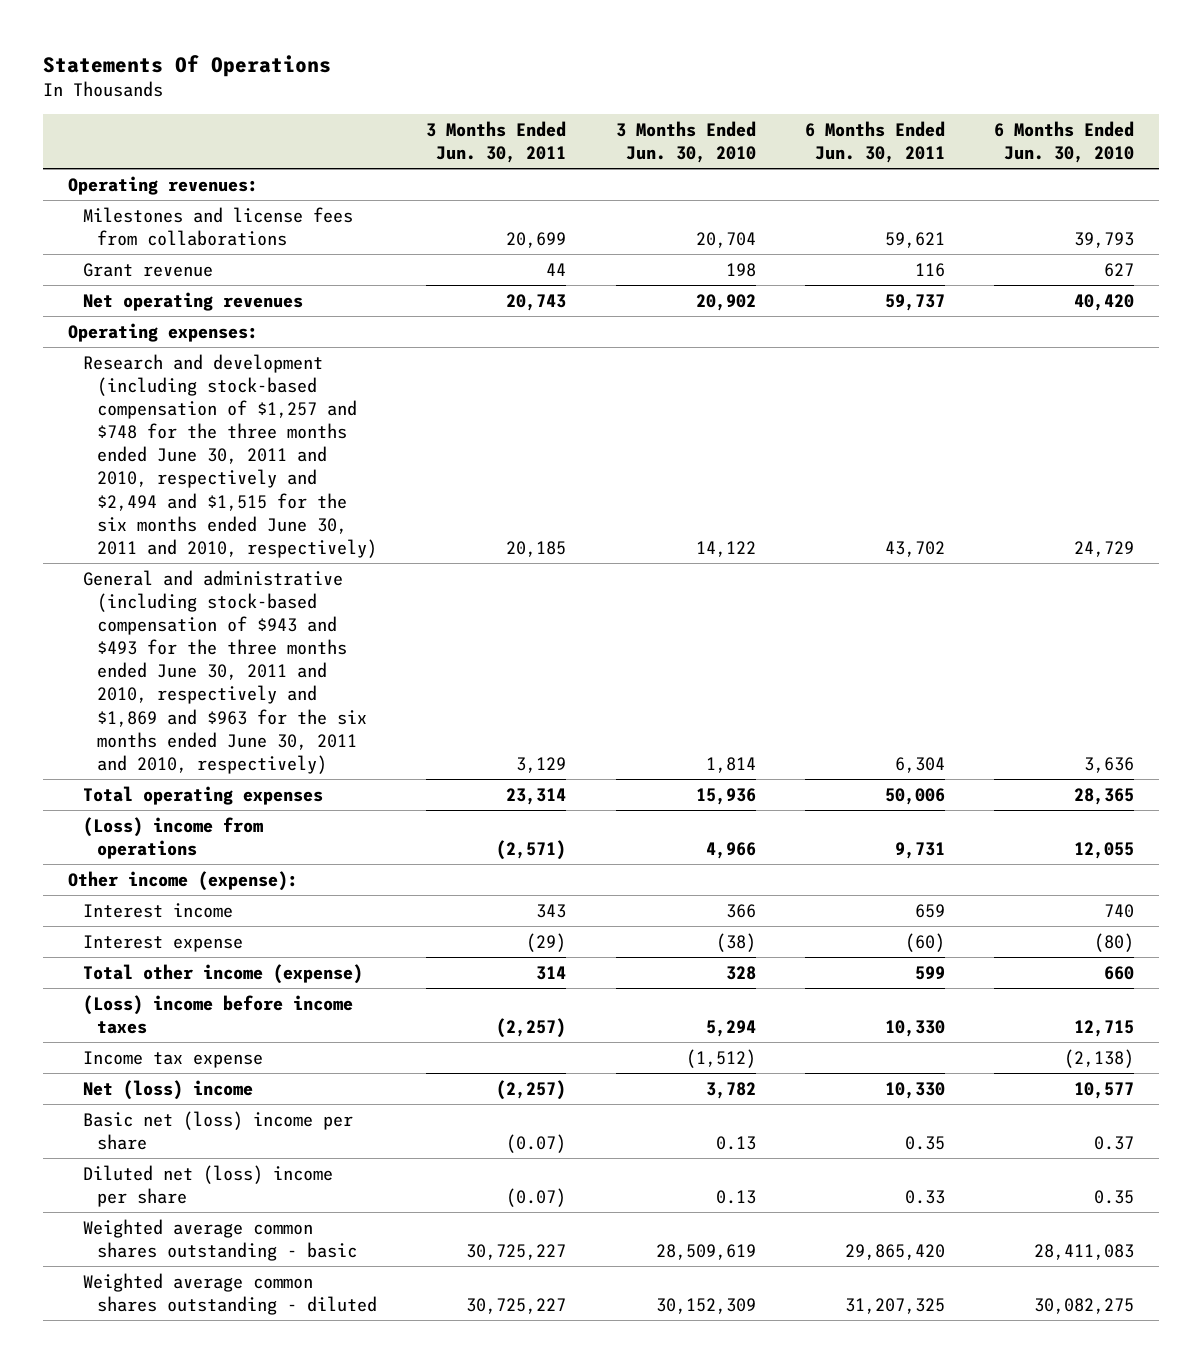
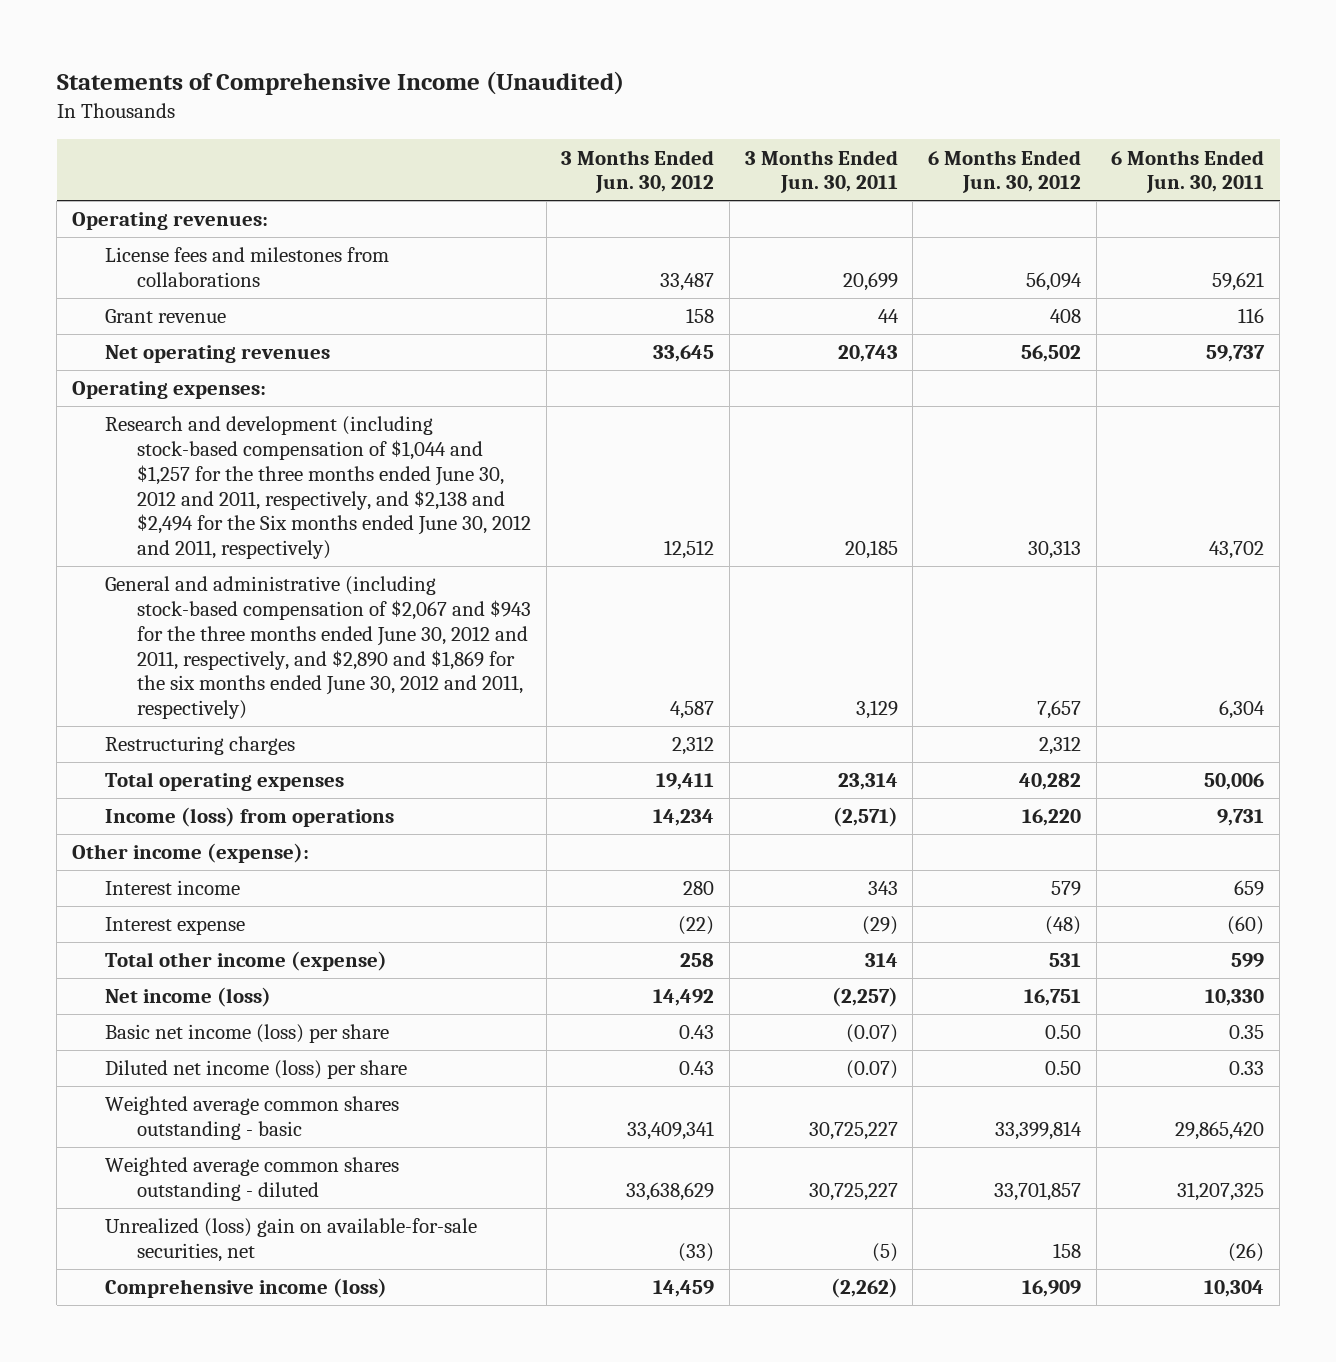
[43,54,332,77] Statements Of Operations -> [56,70,624,95] Statements of Comprehensive Income (Unaudited)
[615,120,756,164] 3 Months Ended Jun. 30, 2010 -> none
[994,120,1135,164] 6 Months Ended Jun. 30, 2010 -> none
none -> [561,149,715,194] 3 Months Ended Jun. 30, 2012
none -> [928,149,1082,194] 6 Months Ended Jun. 30, 2012
[82,206,353,247] Milestones and license fees from collaborations -> [104,247,389,288] License fees and milestones from collaborations
[82,353,378,558] Research and development (including stock-based compensation of $1,257 and $748 for the three months ended June 30, 2011 and 2010, respectively and $2,494 and $1,515 for the six months ended June 30, 2011 and 2010, respectively) -> [104,416,532,560] Research and development (including stock-based compensation of $1,044 and $1,257 for the three months ended June 30, 2012 and 2011, respectively, and $2,138 and $2,494 for the Six months ended June 30, 2012 and 2011, respectively)
[82,569,368,774] General and administrative (including stock-based compensation of $943 and $493 for the three months ended June 30, 2011 and 2010, respectively and $1,869 and $963 for the six months ended June 30, 2011 and 2010, respectively) -> [104,576,532,720] General and administrative (including stock-based compensation of $2,067 and $943 for the three months ended June 30, 2012 and 2011, respectively, and $2,890 and $1,869 for the six months ended June 30, 2012 and 2011, respectively)
none -> [104,736,295,756] Restructuring charges
[82,816,263,860] (Loss) income from operations -> [104,807,394,828] Income (loss) from operations
[82,994,353,1035] (Loss) income before income taxes -> none
[82,1050,263,1068] Income tax expense -> none
[82,1079,253,1100] Net (loss) income -> [104,987,271,1008] Net income (loss)
[82,1110,353,1151] Basic net (loss) income per share -> [104,1024,389,1044] Basic net income (loss) per share
[82,1164,333,1208] Diluted net (loss) income per share -> [104,1060,407,1080] Diluted net income (loss) per share
none -> [104,1218,477,1263] Unrealized (loss) gain on available-for-sale securities, net
none -> [104,1278,387,1299] Comprehensive income (loss)

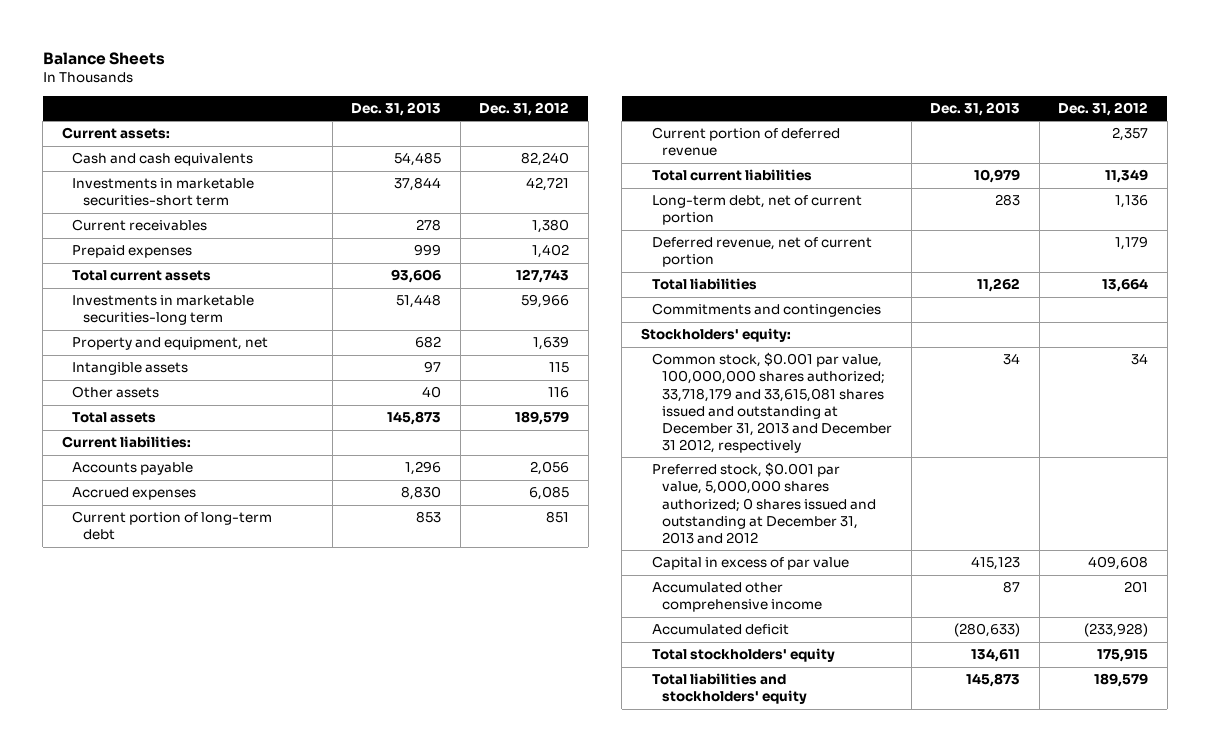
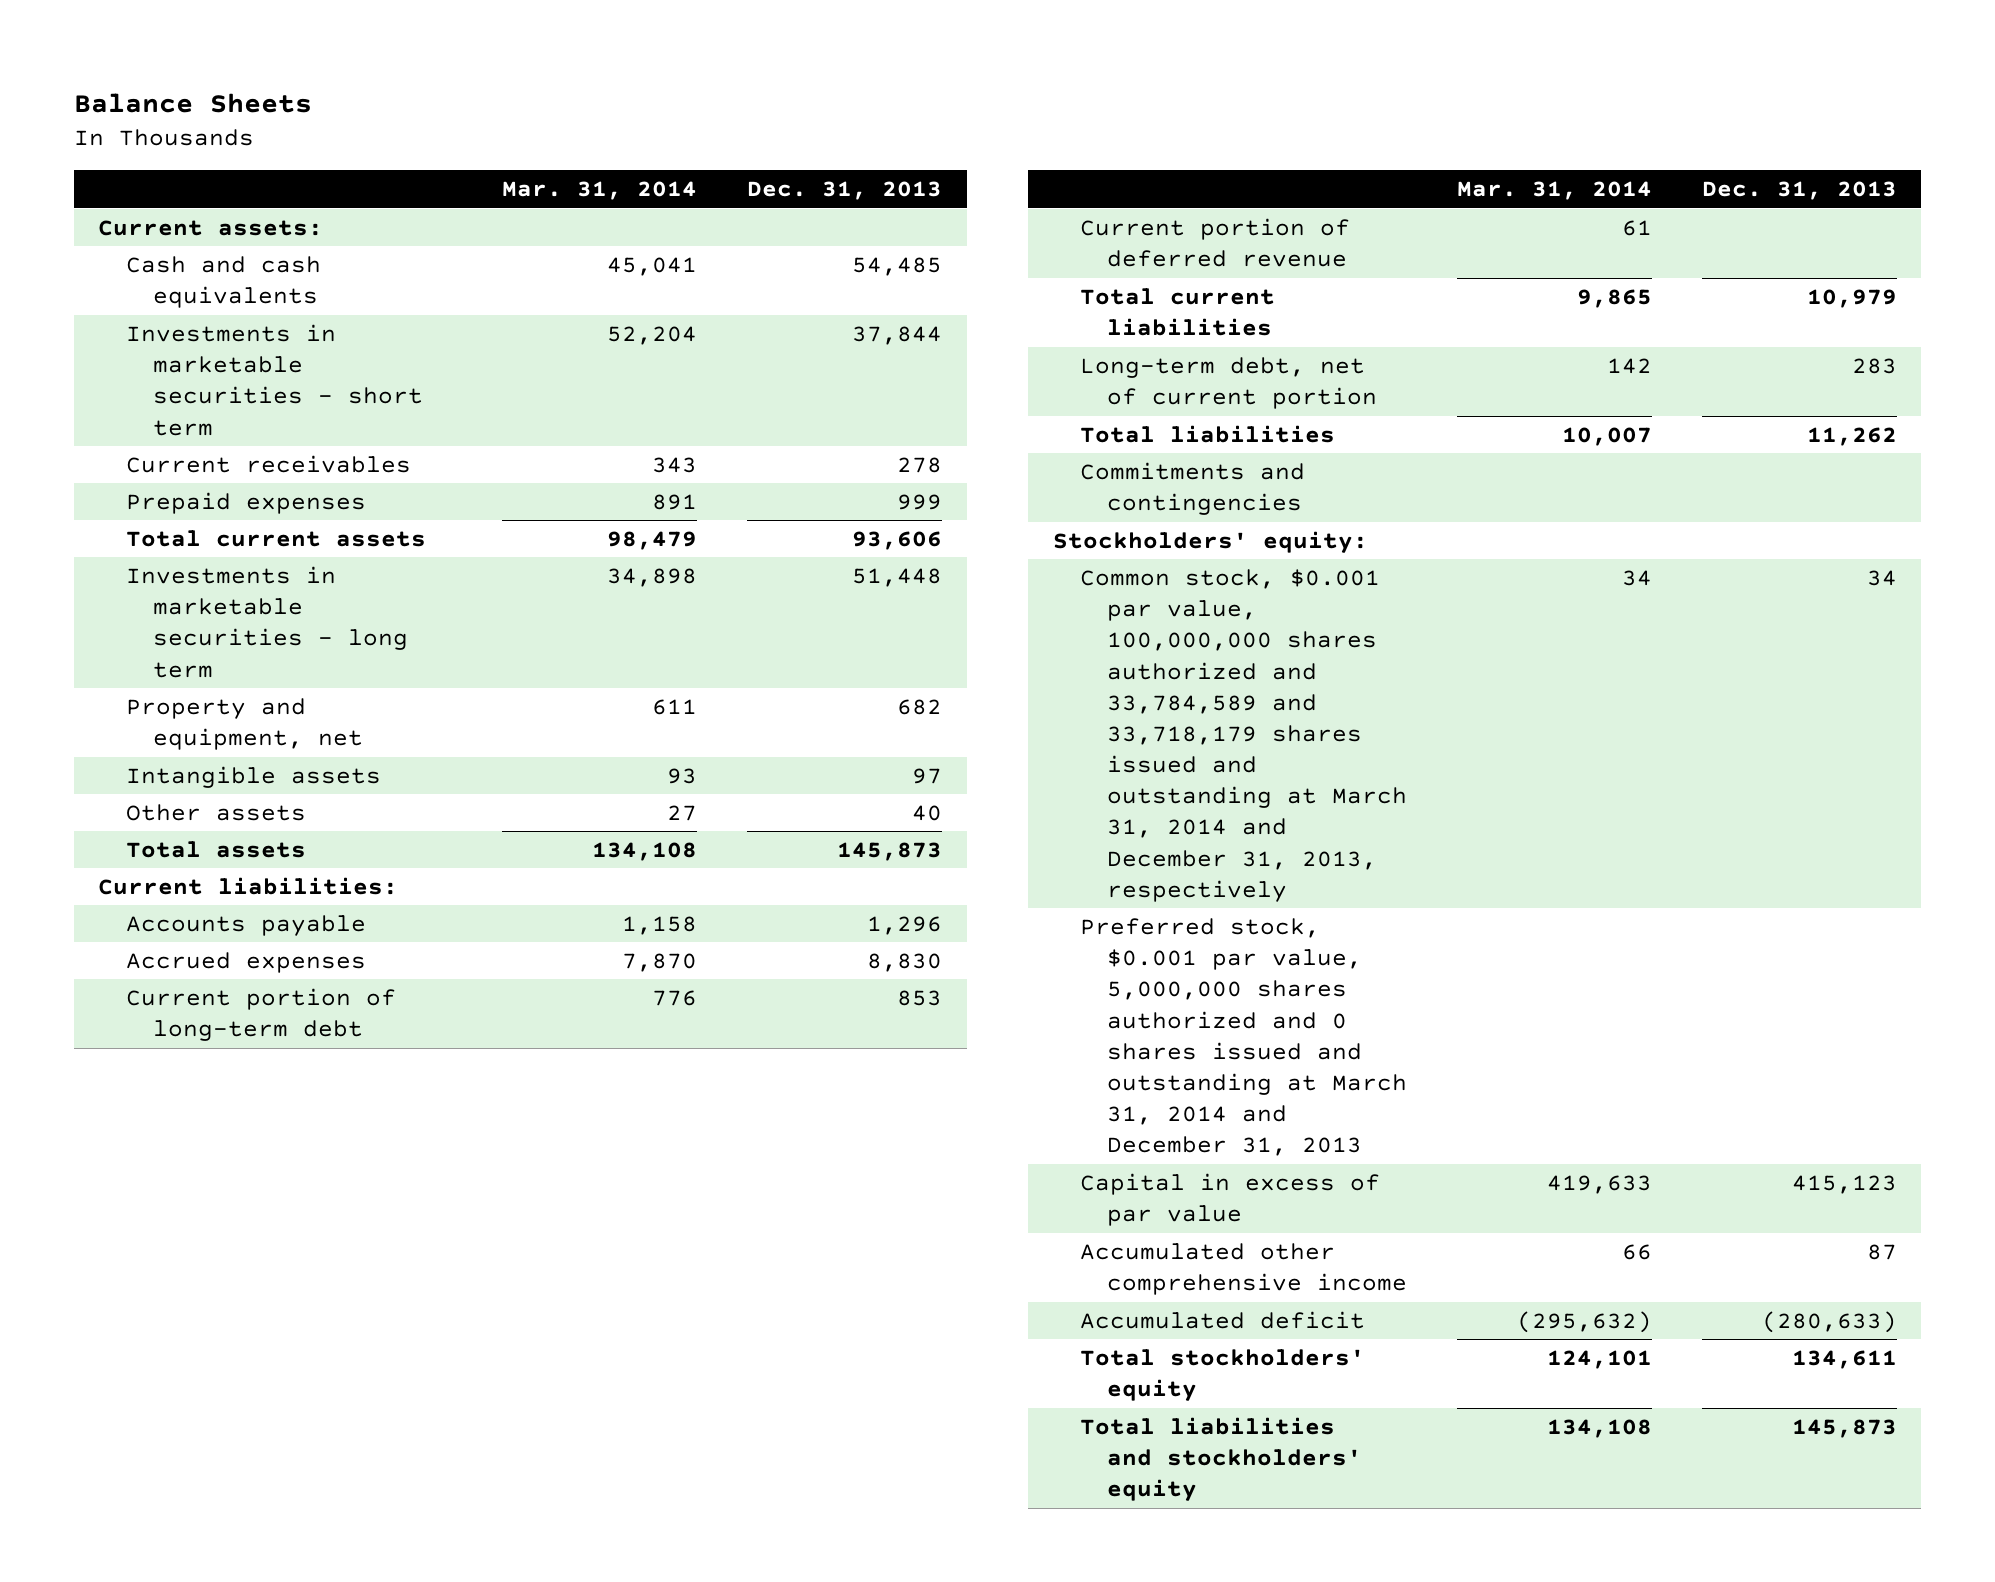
[479,101,570,116] Dec. 31, 2012 -> none
none -> [502,181,698,201] Mar. 31, 2014
[72,178,255,207] Investments in marketable securities-short term -> [125,324,423,436] Investments in marketable securities - short term
[72,295,255,326] Investments in marketable securities-long term -> [125,566,408,678] Investments in marketable securities - long term
[651,237,872,268] Deferred revenue, net of current portion -> none
[651,352,893,453] Common stock, $0.001 par value, 100,000,000 shares authorized; 33,718,179 and 33,615,081 shares issued and outstanding at December 31, 2013 and December 31 2012, respectively -> [1080,569,1408,902] Common stock, $0.001 par value, 100,000,000 shares authorized and 33,784,589 and 33,718,179 shares issued and outstanding at March 31, 2014 and December 31, 2013, respectively
[651,462,877,544] Preferred stock, $0.001 par value, 5,000,000 shares authorized; 0 shares issued and outstanding at December 31, 2013 and 2012 -> [1080,918,1408,1157] Preferred stock, $0.001 par value, 5,000,000 shares authorized and 0 shares issued and outstanding at March 31, 2014 and December 31, 2013

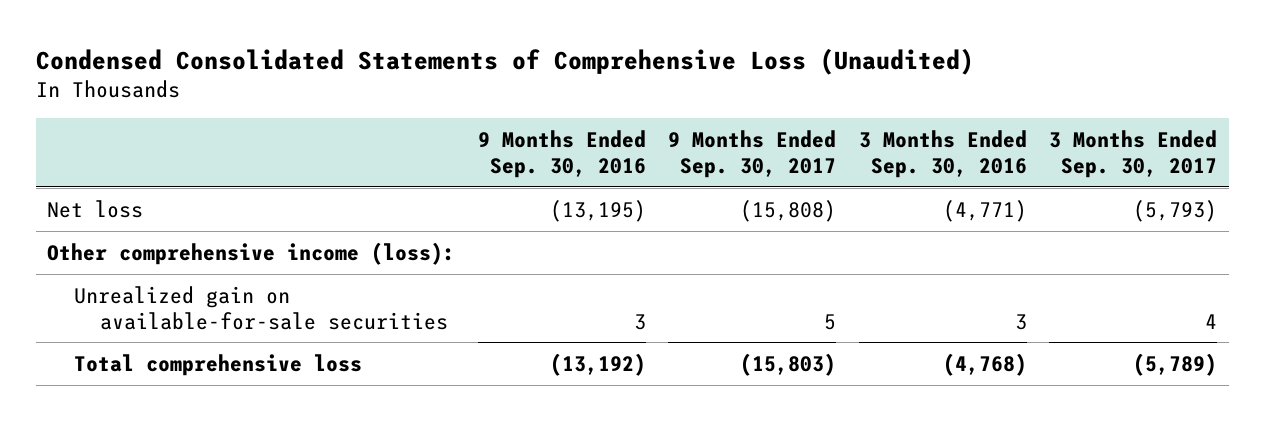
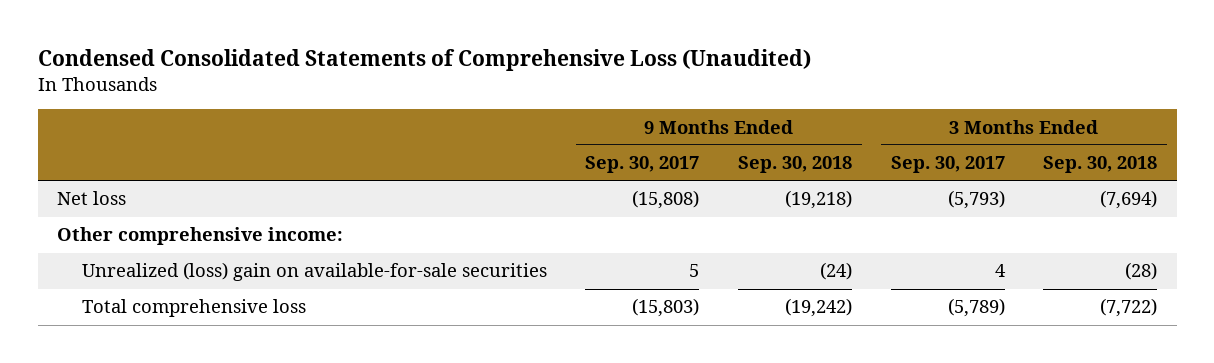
[477,130,646,179] 9 Months Ended Sep. 30, 2016 -> none
[858,130,1027,179] 3 Months Ended Sep. 30, 2016 -> none
none -> [738,156,853,174] Sep. 30, 2018
none -> [1043,156,1158,174] Sep. 30, 2018
[47,241,456,265] Other comprehensive income (loss): -> [56,227,343,246] Other comprehensive income:
[73,285,449,330] Unrealized gain on available-for-sale securities -> [81,262,547,282] Unrealized (loss) gain on available-for-sale securities

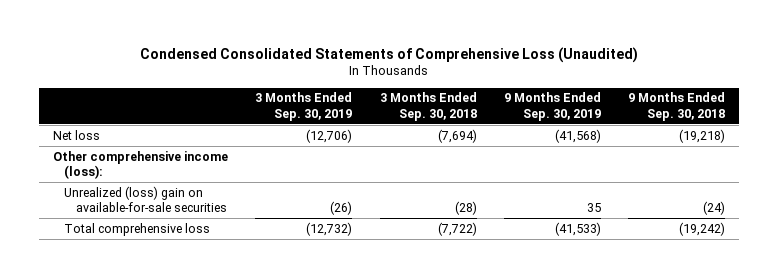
[585,156,700,174] Sep. 30, 2017 -> none
[890,156,1005,174] Sep. 30, 2017 -> none
none -> [255,92,353,122] 3 Months Ended Sep. 30, 2019
none -> [504,92,602,122] 9 Months Ended Sep. 30, 2019
[56,227,343,246] Other comprehensive income: -> [53,150,229,180] Other comprehensive income (loss):

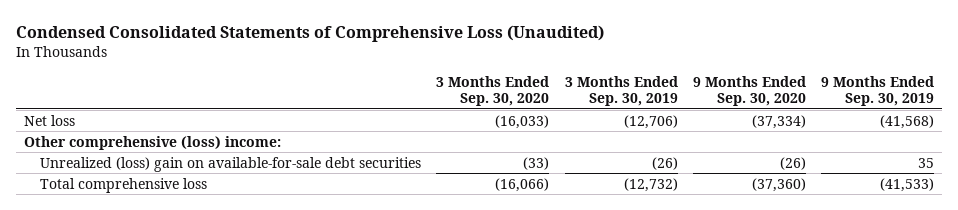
[379,92,477,122] 3 Months Ended Sep. 30, 2018 -> none
[628,92,726,122] 9 Months Ended Sep. 30, 2018 -> none
none -> [436,75,550,107] 3 Months Ended Sep. 30, 2020
none -> [692,75,806,107] 9 Months Ended Sep. 30, 2020
[53,150,229,180] Other comprehensive income (loss): -> [24,135,282,150] Other comprehensive (loss) income:
[64,185,227,213] Unrealized (loss) gain on available-for-sale securities -> [39,156,421,172] Unrealized (loss) gain on available-for-sale debt securities

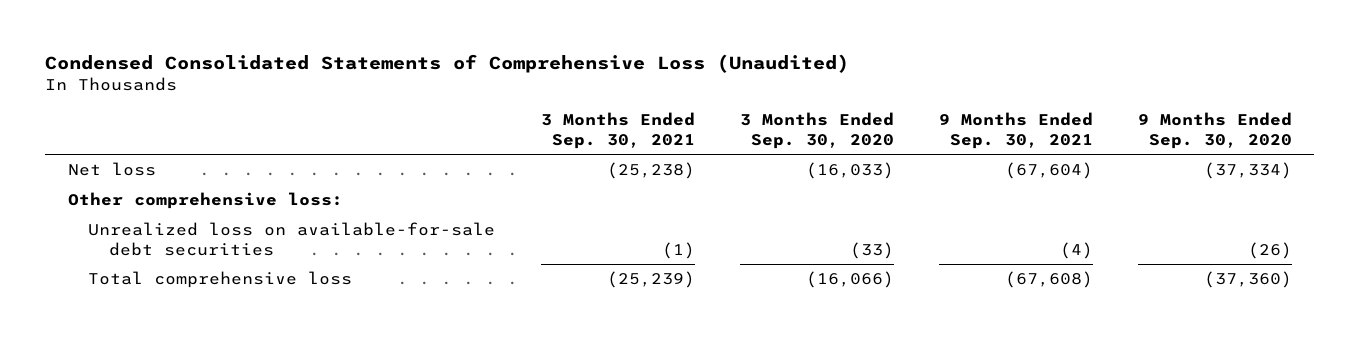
[564,75,678,107] 3 Months Ended Sep. 30, 2019 -> none
[821,75,935,107] 9 Months Ended Sep. 30, 2019 -> none
none -> [540,112,695,149] 3 Months Ended Sep. 30, 2021
none -> [938,112,1093,149] 9 Months Ended Sep. 30, 2021
[24,135,282,150] Other comprehensive (loss) income: -> [67,192,343,210] Other comprehensive loss:
[39,156,421,172] Unrealized (loss) gain on available-for-sale debt securities -> [88,222,496,256] Unrealized loss on available-for-sale debt securities

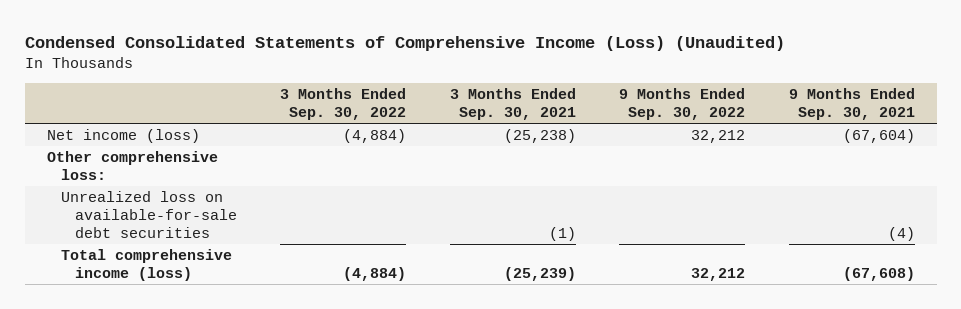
[45,54,850,74] Condensed Consolidated Statements of Comprehensive Loss (Unaudited) -> [24,35,785,51] Condensed Consolidated Statements of Comprehensive Income (Loss) (Unaudited)
[739,112,894,149] 3 Months Ended Sep. 30, 2020 -> none
[1137,112,1292,149] 9 Months Ended Sep. 30, 2020 -> none
none -> [280,88,407,120] 3 Months Ended Sep. 30, 2022
none -> [619,88,746,120] 9 Months Ended Sep. 30, 2022
[67,162,156,177] Net loss -> [46,129,200,144] Net income (loss)
[88,271,353,289] Total comprehensive loss -> [60,249,232,281] Total comprehensive income (loss)

